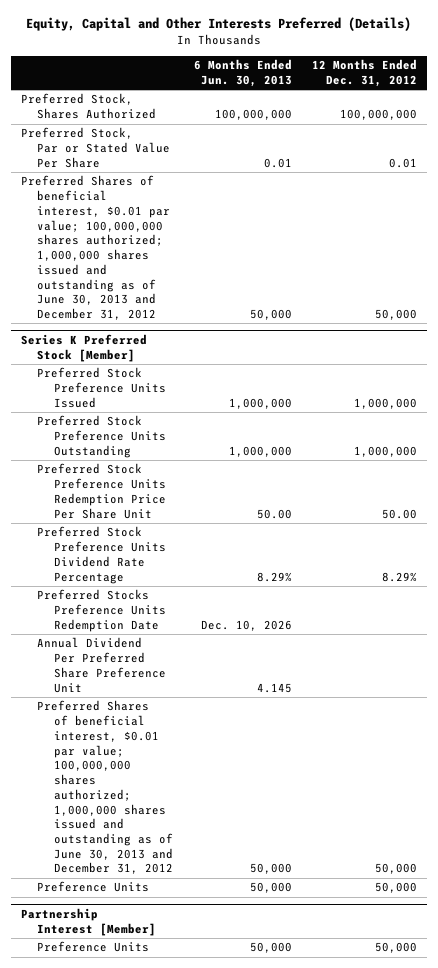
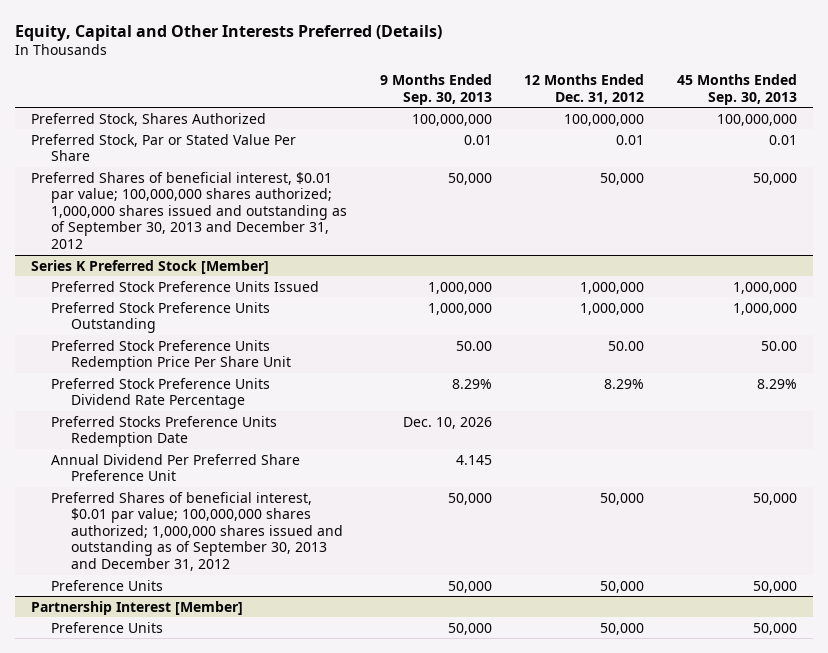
[193,58,292,87] 6 Months Ended Jun. 30, 2013 -> none
none -> [379,74,492,105] 9 Months Ended Sep. 30, 2013
none -> [676,74,797,105] 45 Months Ended Sep. 30, 2013
[20,175,171,321] Preferred Shares of beneficial interest, $0.01 par value; 100,000,000 shares authorized; 1,000,000 shares issued and outstanding as of June 30, 2013 and December 31, 2012 -> [31,171,347,250] Preferred Shares of beneficial interest, $0.01 par value; 100,000,000 shares authorized; 1,000,000 shares issued and outstanding as of September 30, 2013 and December 31, 2012
[37,700,174,875] Preferred Shares of beneficial interest, $0.01 par value; 100,000,000 shares authorized; 1,000,000 shares issued and outstanding as of June 30, 2013 and December 31, 2012 -> [50,491,343,572] Preferred Shares of beneficial interest, $0.01 par value; 100,000,000 shares authorized; 1,000,000 shares issued and outstanding as of September 30, 2013 and December 31, 2012

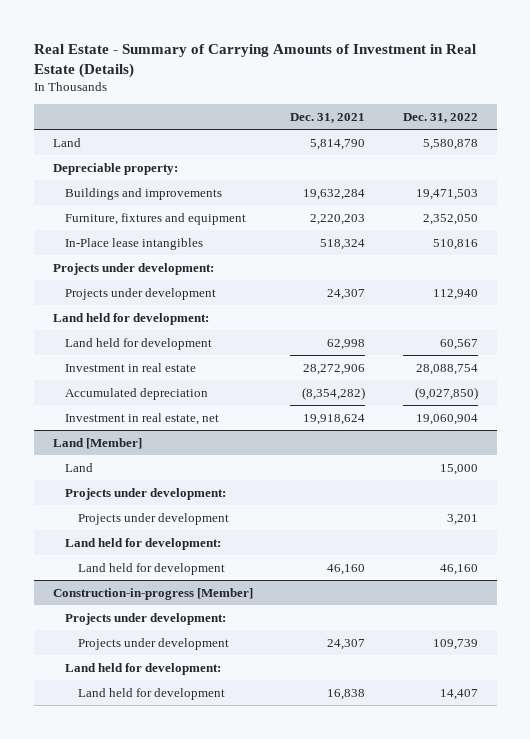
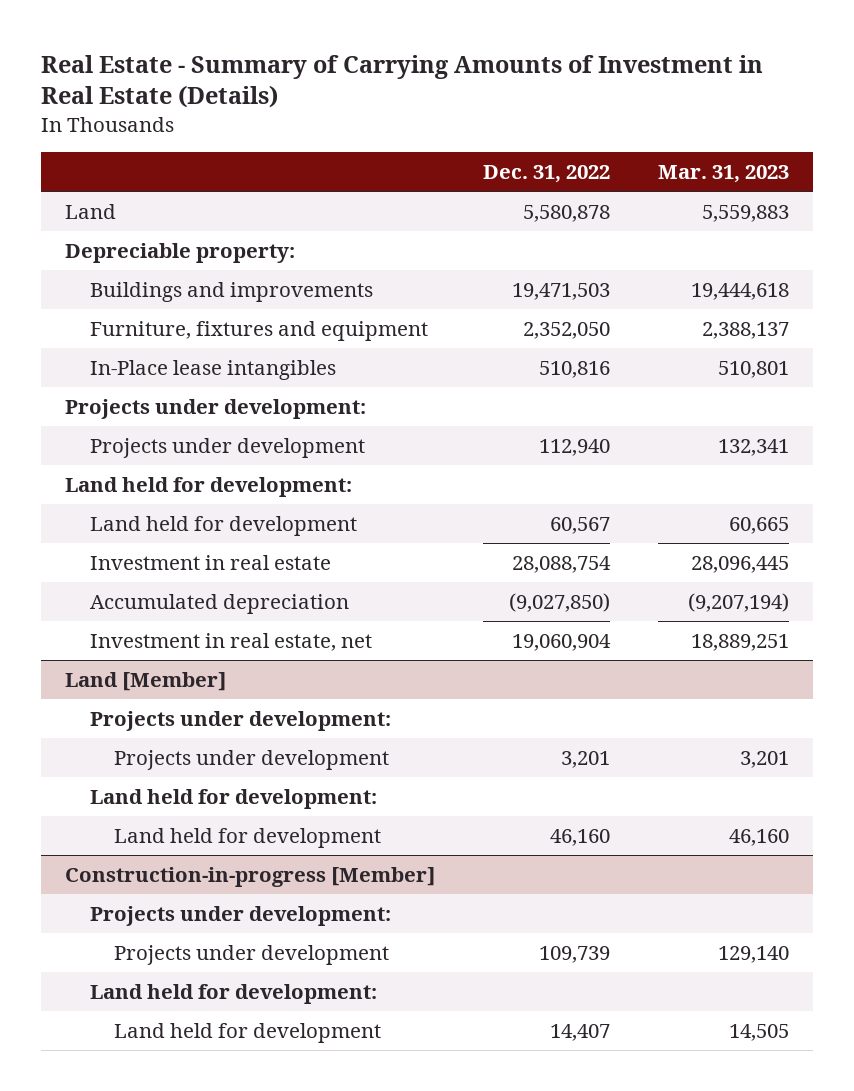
[290,112,366,123] Dec. 31, 2021 -> none
none -> [657,165,789,184] Mar. 31, 2023
[65,462,94,472] Land -> none

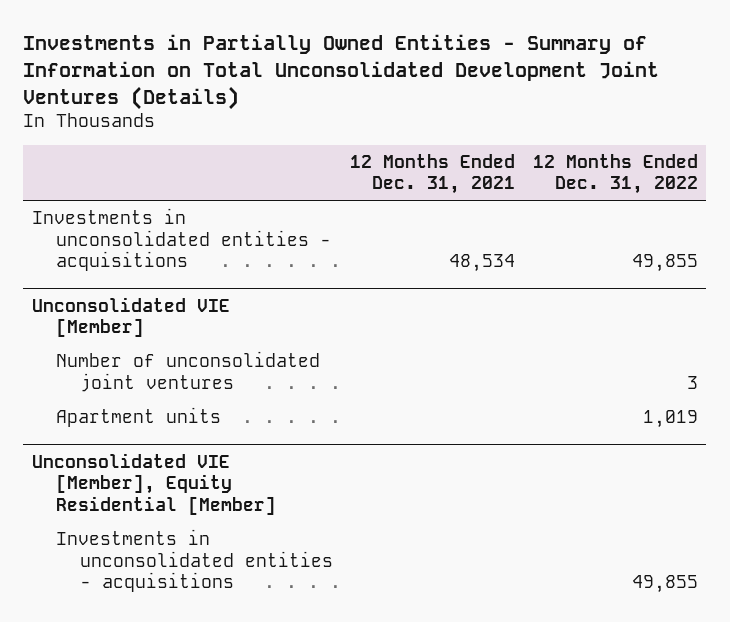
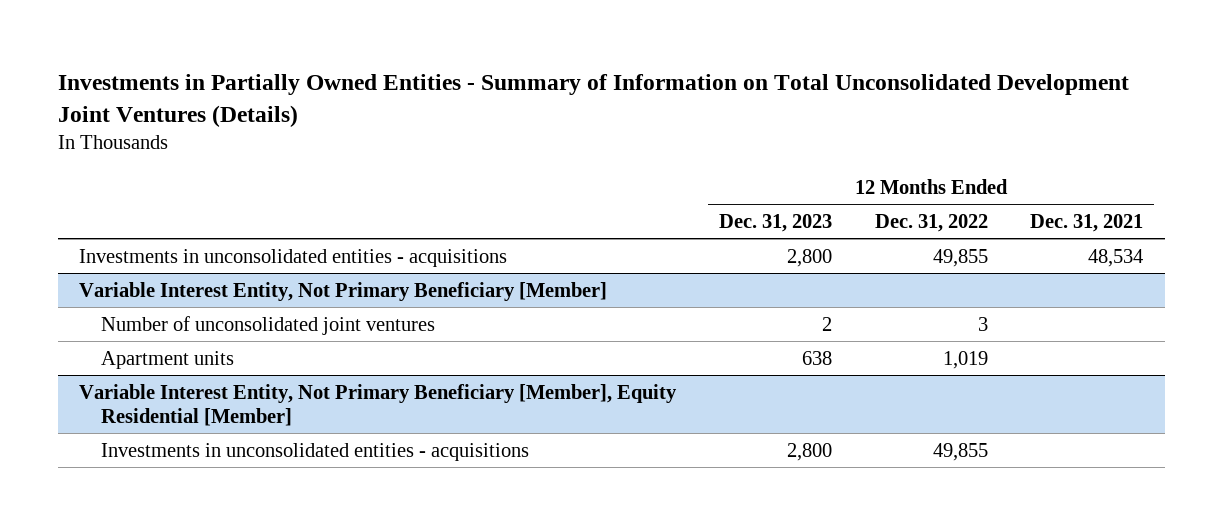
none -> [718,213,832,232] Dec. 31, 2023
[32,296,231,338] Unconsolidated VIE [Member] -> [79,281,608,301] Variable Interest Entity, Not Primary Beneficiary [Member]
[32,452,276,515] Unconsolidated VIE [Member], Equity Residential [Member] -> none
none -> [79,383,678,426] Variable Interest Entity, Not Primary Beneficiary [Member], Equity Residential [Member]

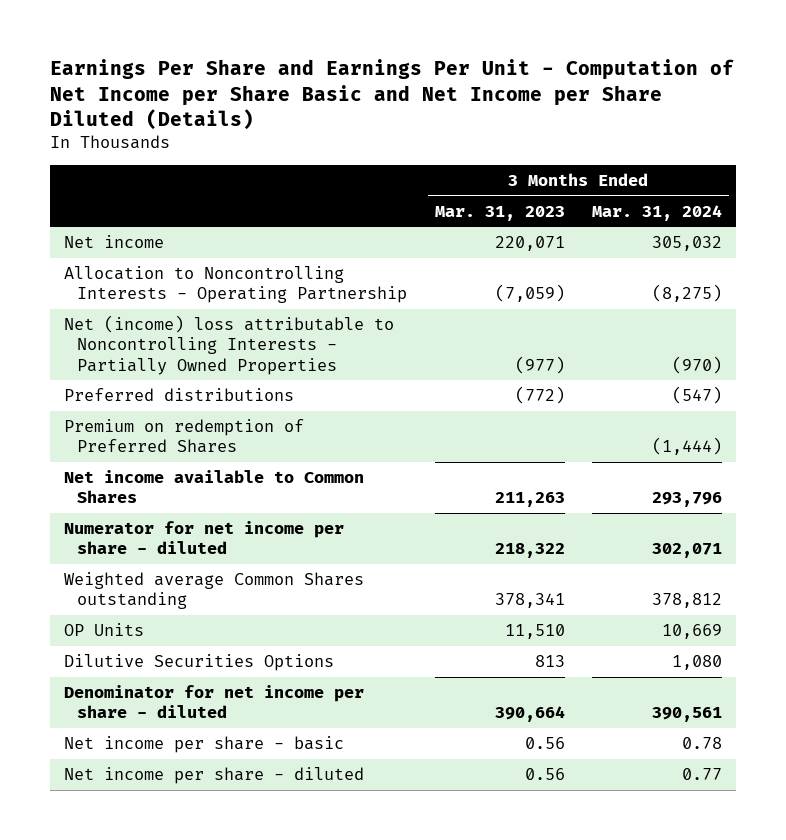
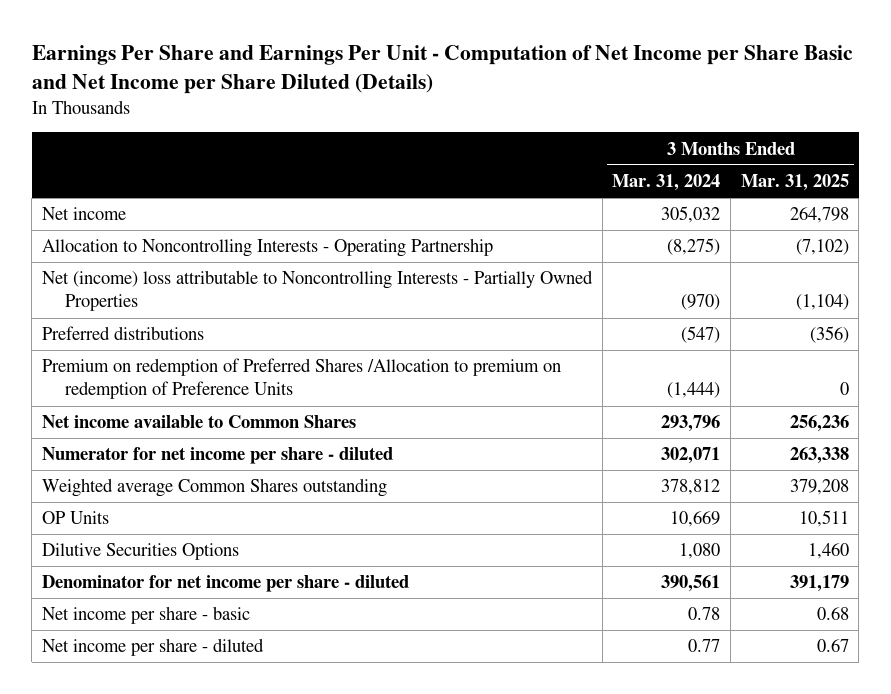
[434,205,565,221] Mar. 31, 2023 -> none
none -> [740,174,849,192] Mar. 31, 2025
[63,419,304,454] Premium on redemption of Preferred Shares -> [41,358,561,400] Premium on redemption of Preferred Shares /Allocation to premium on redemption of Preference Units

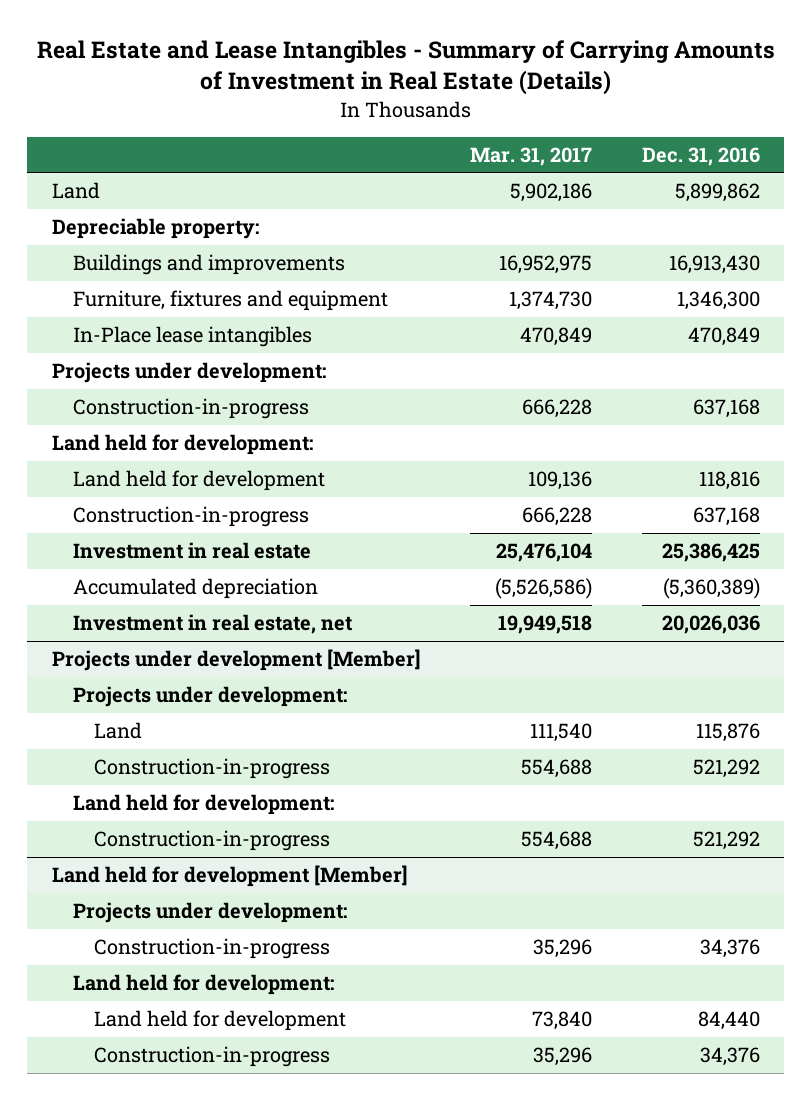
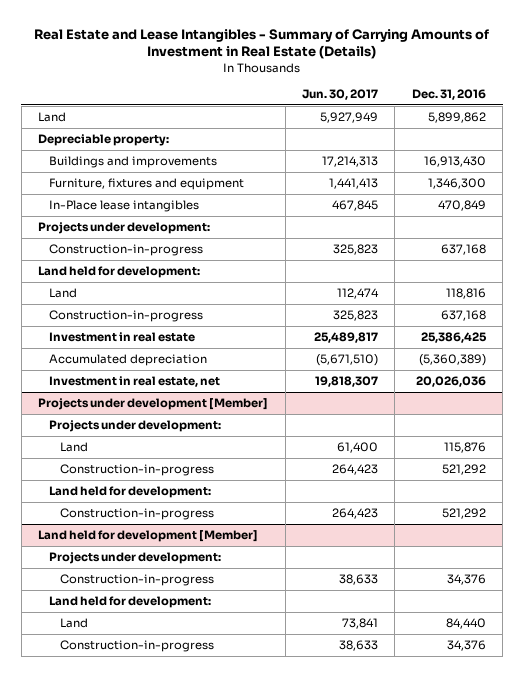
[470,146,593,166] Mar. 31, 2017 -> none
none -> [301,88,378,100] Jun. 30, 2017
[72,470,325,492] Land held for development -> [49,288,78,299] Land
[93,1010,346,1032] Land held for development -> [60,618,89,629] Land

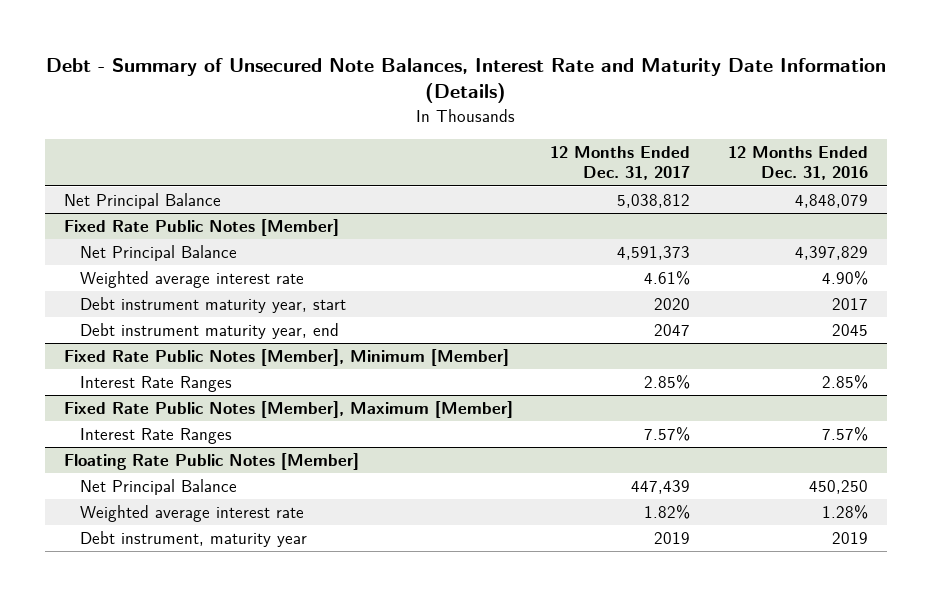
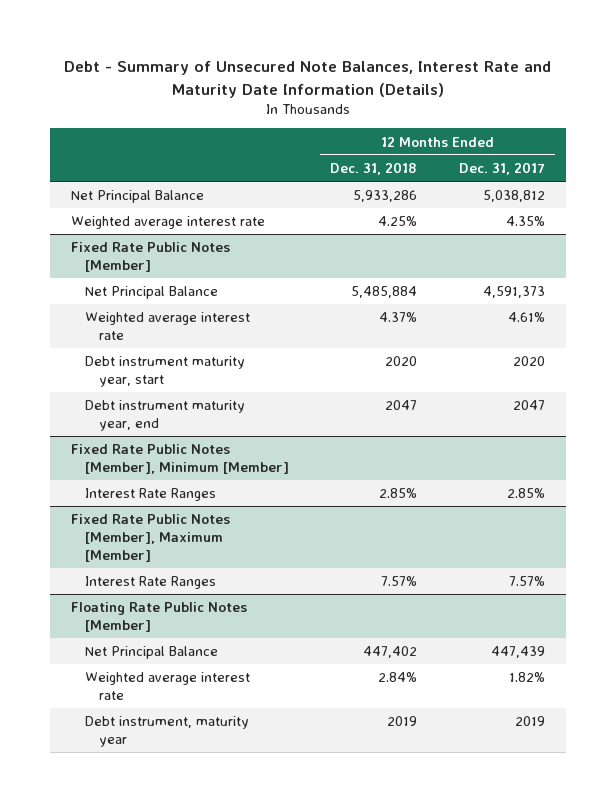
[728,145,869,181] 12 Months Ended Dec. 31, 2016 -> none
none -> [330,161,418,175] Dec. 31, 2018
none -> [70,216,265,230] Weighted average interest rate

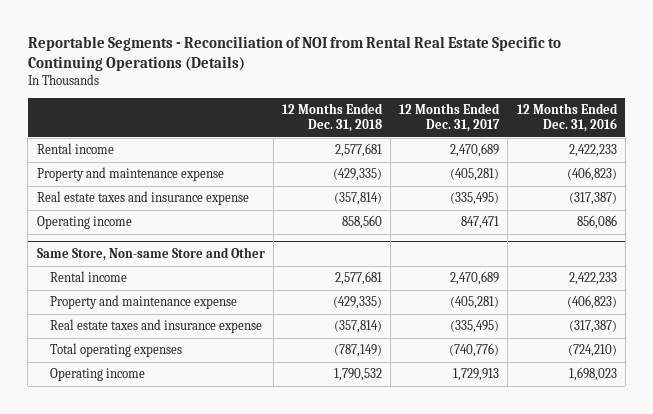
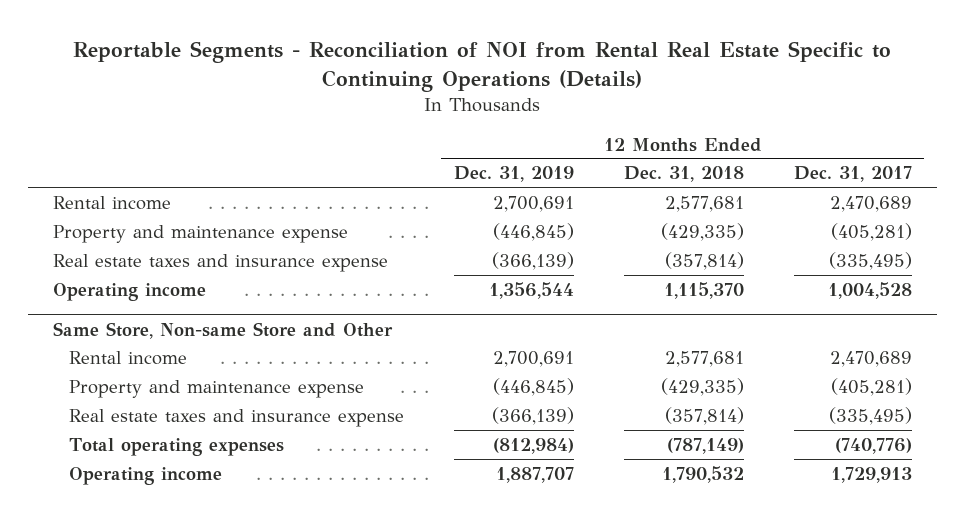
[516,103,618,133] 12 Months Ended Dec. 31, 2016 -> none
none -> [453,166,574,183] Dec. 31, 2019
[341,215,382,230] 858,560 -> [663,281,744,299] 1,115,370
[461,216,500,230] 847,471 -> [827,281,912,299] 1,004,528

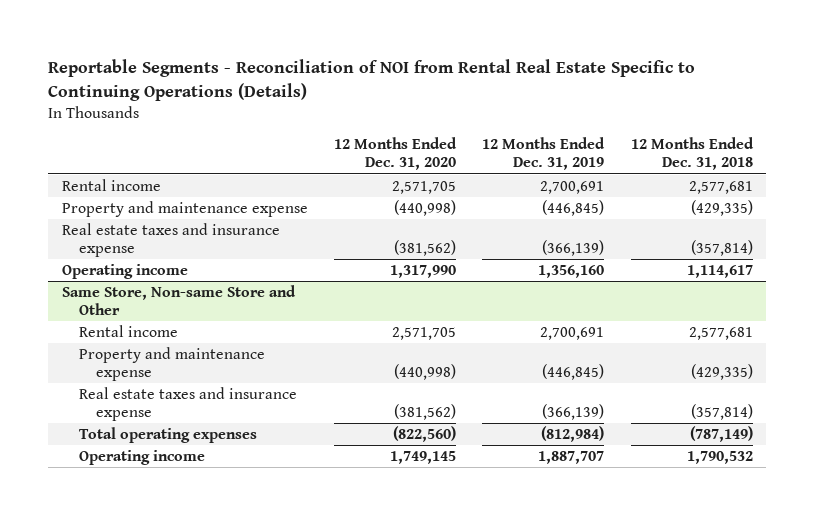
[793,166,912,183] Dec. 31, 2017 -> none
none -> [334,137,458,171] 12 Months Ended Dec. 31, 2020
[488,281,574,299] 1,356,544 -> [538,265,605,279] 1,356,160
[663,281,744,299] 1,115,370 -> [686,265,753,279] 1,114,617

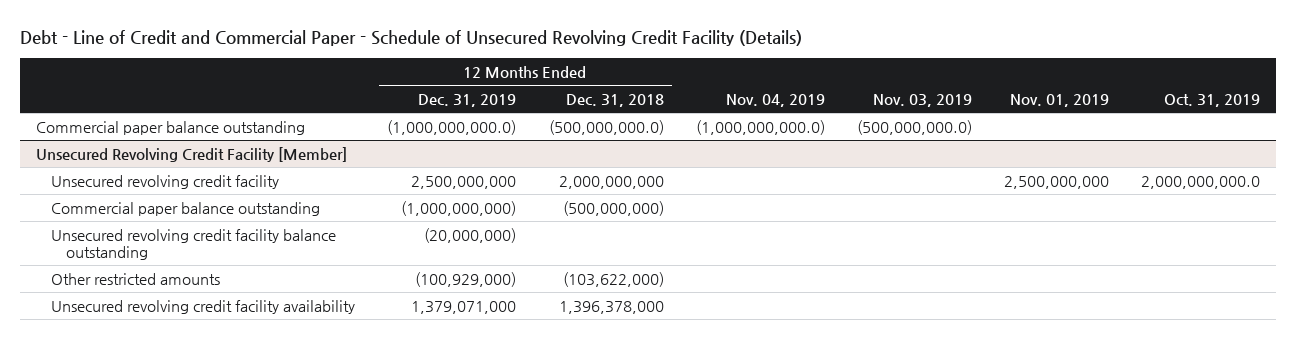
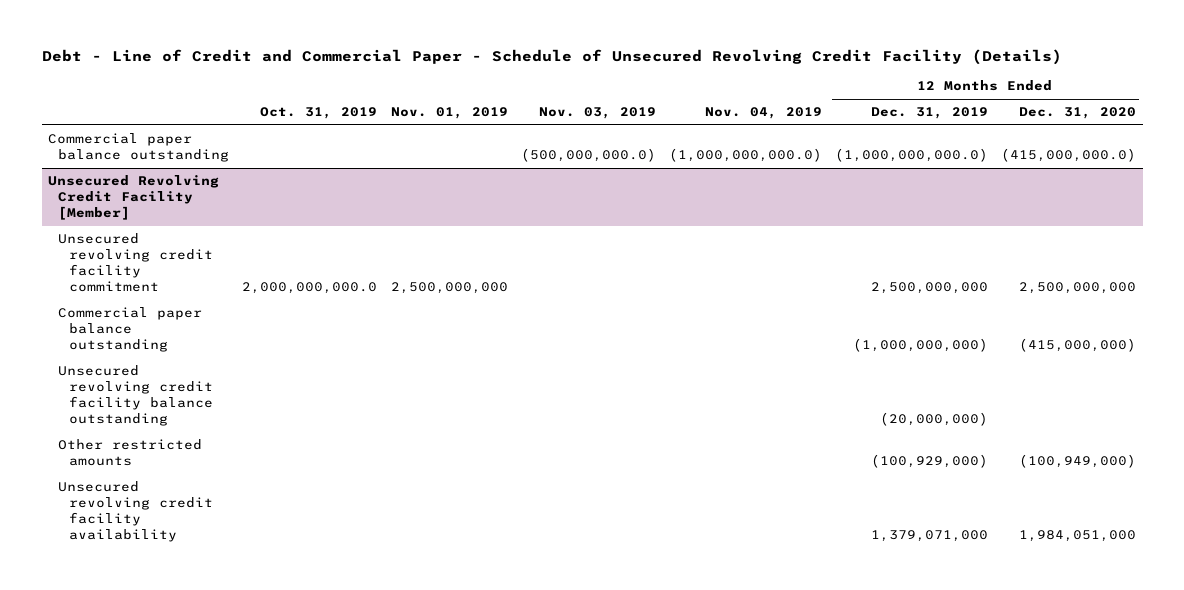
[565,93,664,107] Dec. 31, 2018 -> none
none -> [1019,107,1137,120] Dec. 31, 2020
[51,174,280,189] Unsecured revolving credit facility -> [58,233,213,293] Unsecured revolving credit facility commitment

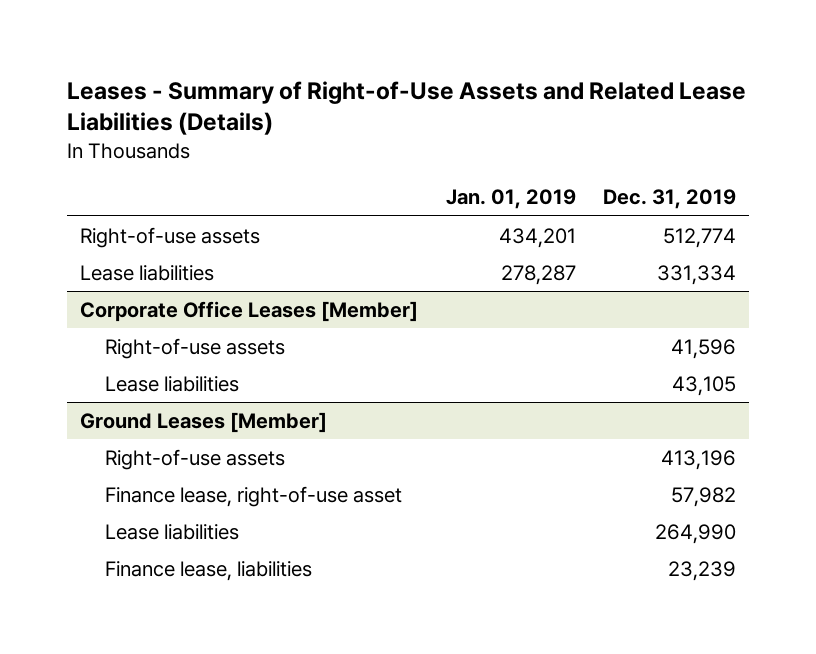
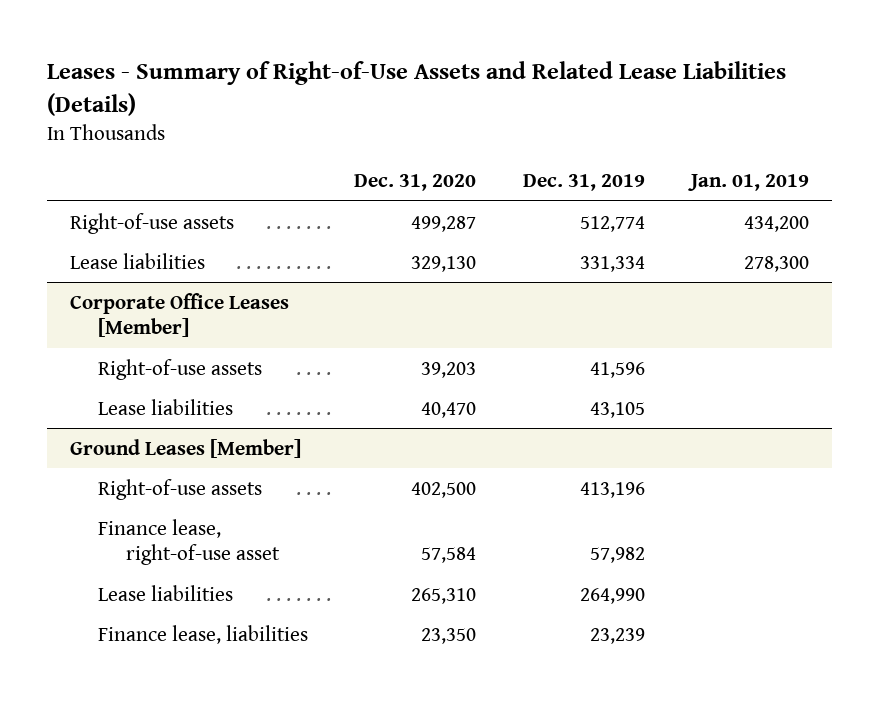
none -> [354,173,477,191] Dec. 31, 2020
[498,227,576,248] 434,201 -> [743,215,809,232] 434,200
[500,264,576,285] 278,287 -> [743,255,809,272] 278,300

